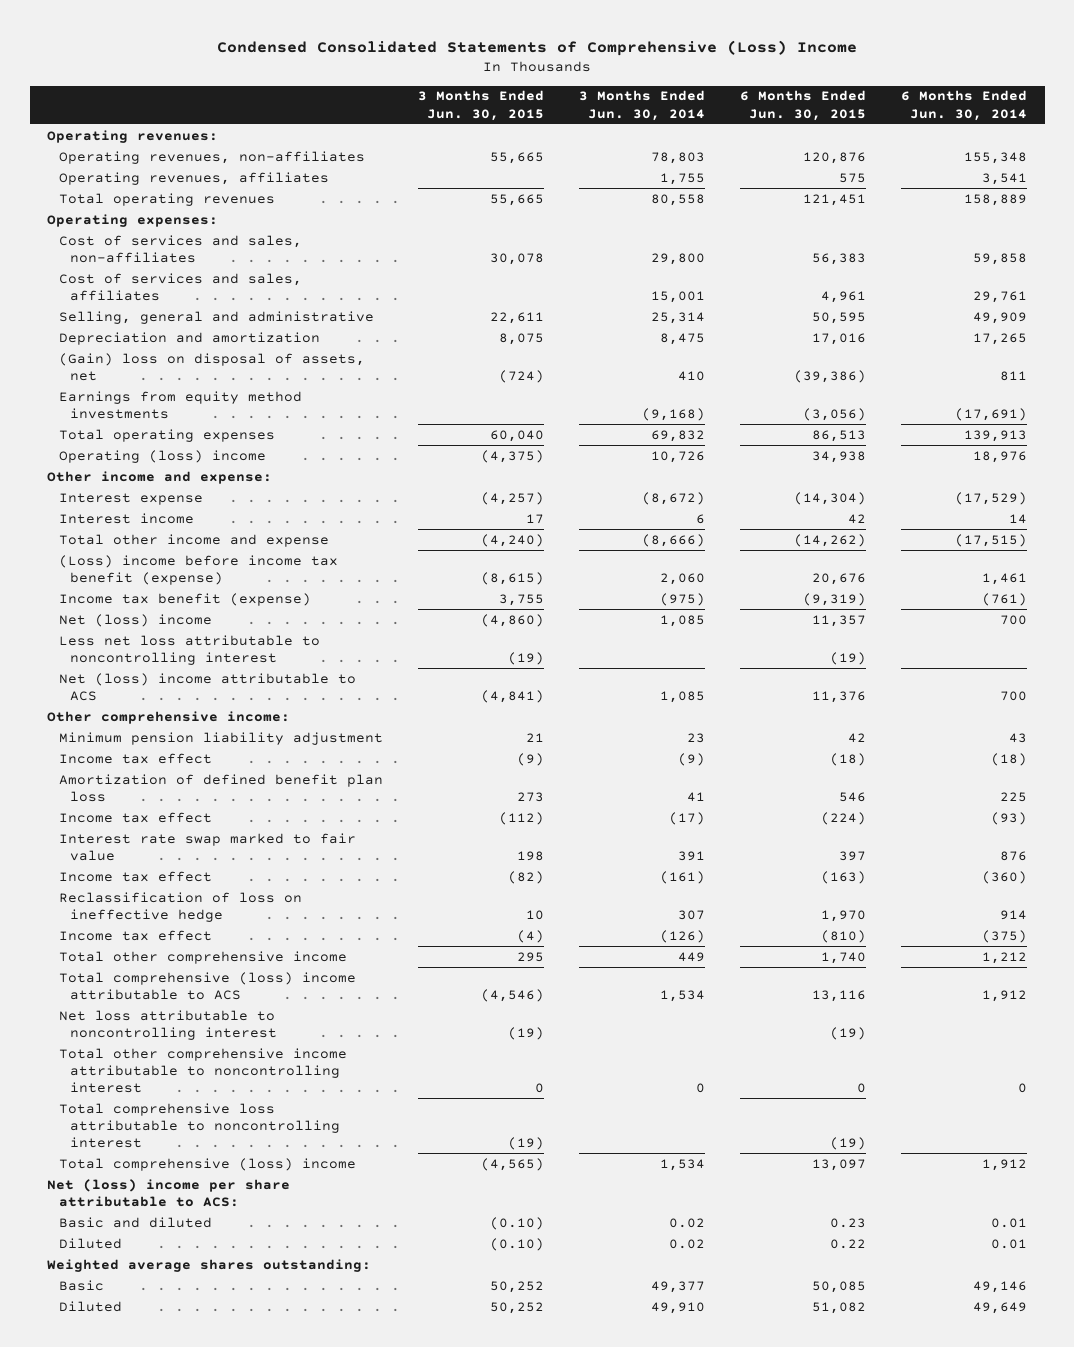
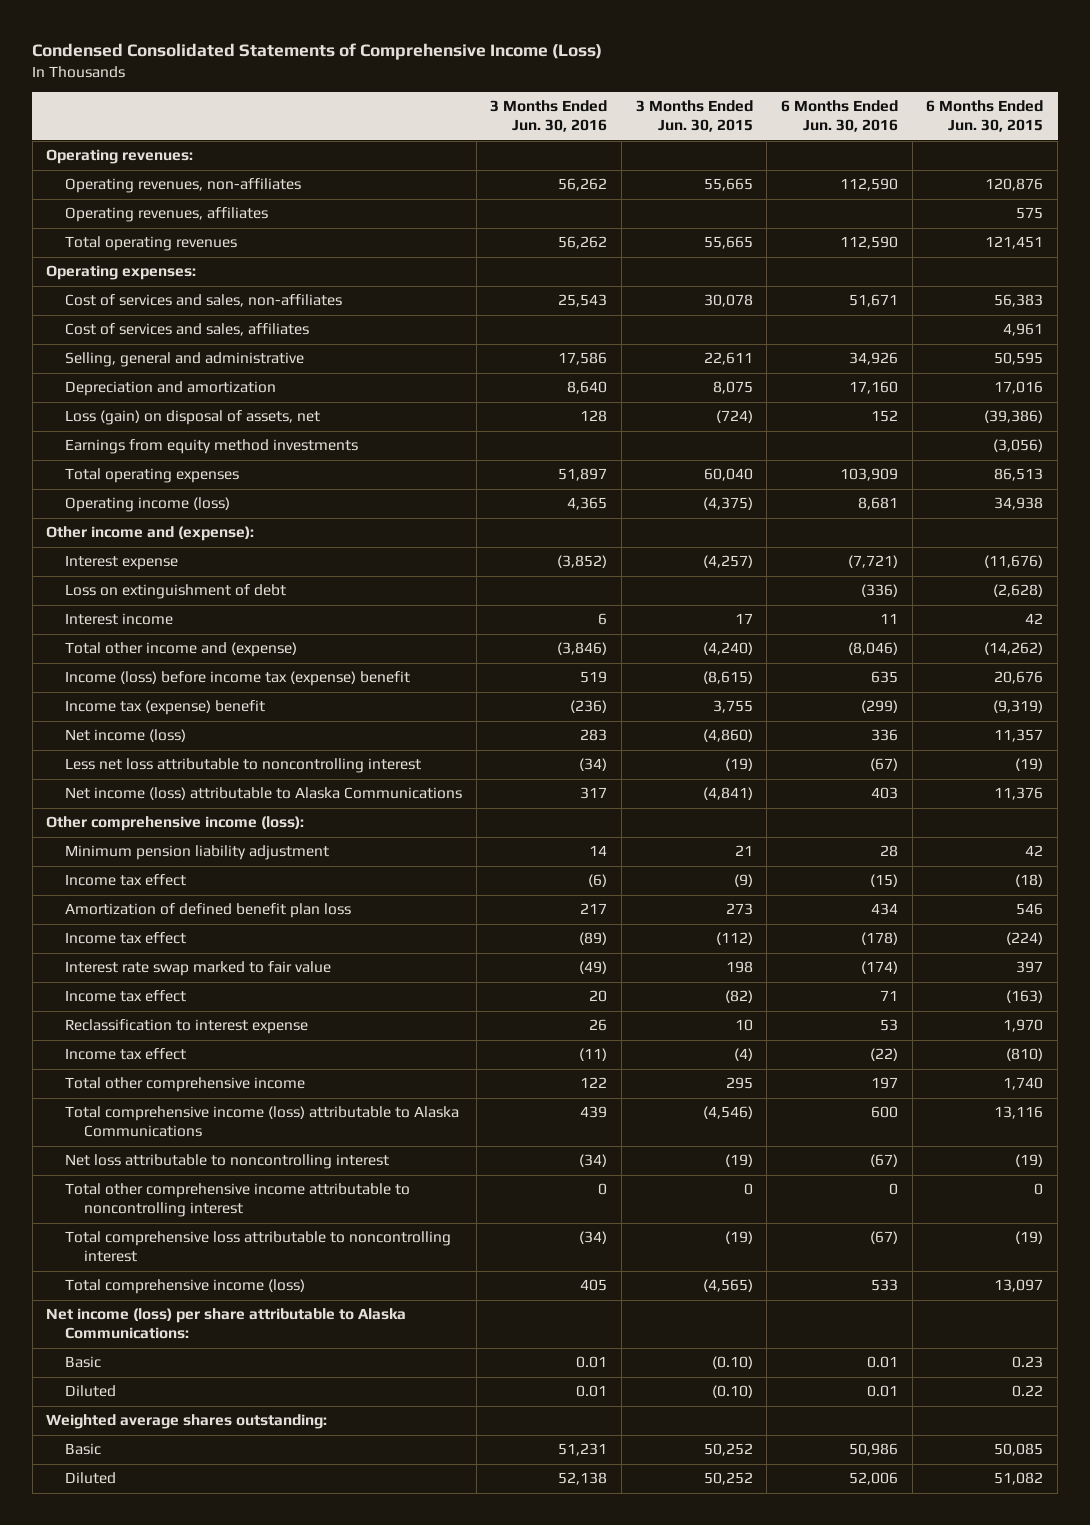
[217,39,858,56] Condensed Consolidated Statements of Comprehensive (Loss) Income -> [32,42,603,60] Condensed Consolidated Statements of Comprehensive Income (Loss)
[579,90,706,121] 3 Months Ended Jun. 30, 2014 -> none
[901,90,1028,121] 6 Months Ended Jun. 30, 2014 -> none
none -> [490,100,608,133] 3 Months Ended Jun. 30, 2016
none -> [781,100,899,133] 6 Months Ended Jun. 30, 2016
[58,352,365,381] (Gain) loss on disposal of assets, net -> [65,410,321,426] Loss (gain) on disposal of assets, net
[58,449,266,463] Operating (loss) income -> [65,497,231,513] Operating income (loss)
[47,470,273,484] Other income and expense: -> [46,526,255,542] Other income and (expense):
[794,491,867,505] (14,304) -> [984,555,1044,569] (11,676)
none -> [65,584,287,600] Loss on extinguishment of debt
[58,533,329,547] Total other income and expense -> [65,642,298,658] Total other income and (expense)
[58,554,338,585] (Loss) income before income tax benefit (expense) -> [65,671,411,687] Income (loss) before income tax (expense) benefit
[58,592,311,606] Income tax benefit (expense) -> [65,700,266,716] Income tax (expense) benefit
[58,613,212,627] Net (loss) income -> [65,729,187,743] Net income (loss)
[58,672,356,701] Net (loss) income attributable to ACS -> [65,787,463,801] Net income (loss) attributable to Alaska Communications
[47,710,291,724] Other comprehensive income: -> [46,816,305,832] Other comprehensive income (loss):
[58,891,302,922] Reclassification of loss on ineffective hedge -> [65,1019,309,1035] Reclassification to interest expense
[58,971,356,1000] Total comprehensive (loss) income attributable to ACS -> [65,1106,460,1138] Total comprehensive income (loss) attributable to Alaska Communications
[58,1157,356,1171] Total comprehensive (loss) income -> [65,1279,306,1295] Total comprehensive income (loss)
[47,1178,291,1207] Net (loss) income per share attributable to ACS: -> [46,1308,407,1340] Net income (loss) per share attributable to Alaska Communications:
[58,1216,212,1228] Basic and diluted -> [65,1356,102,1369] Basic

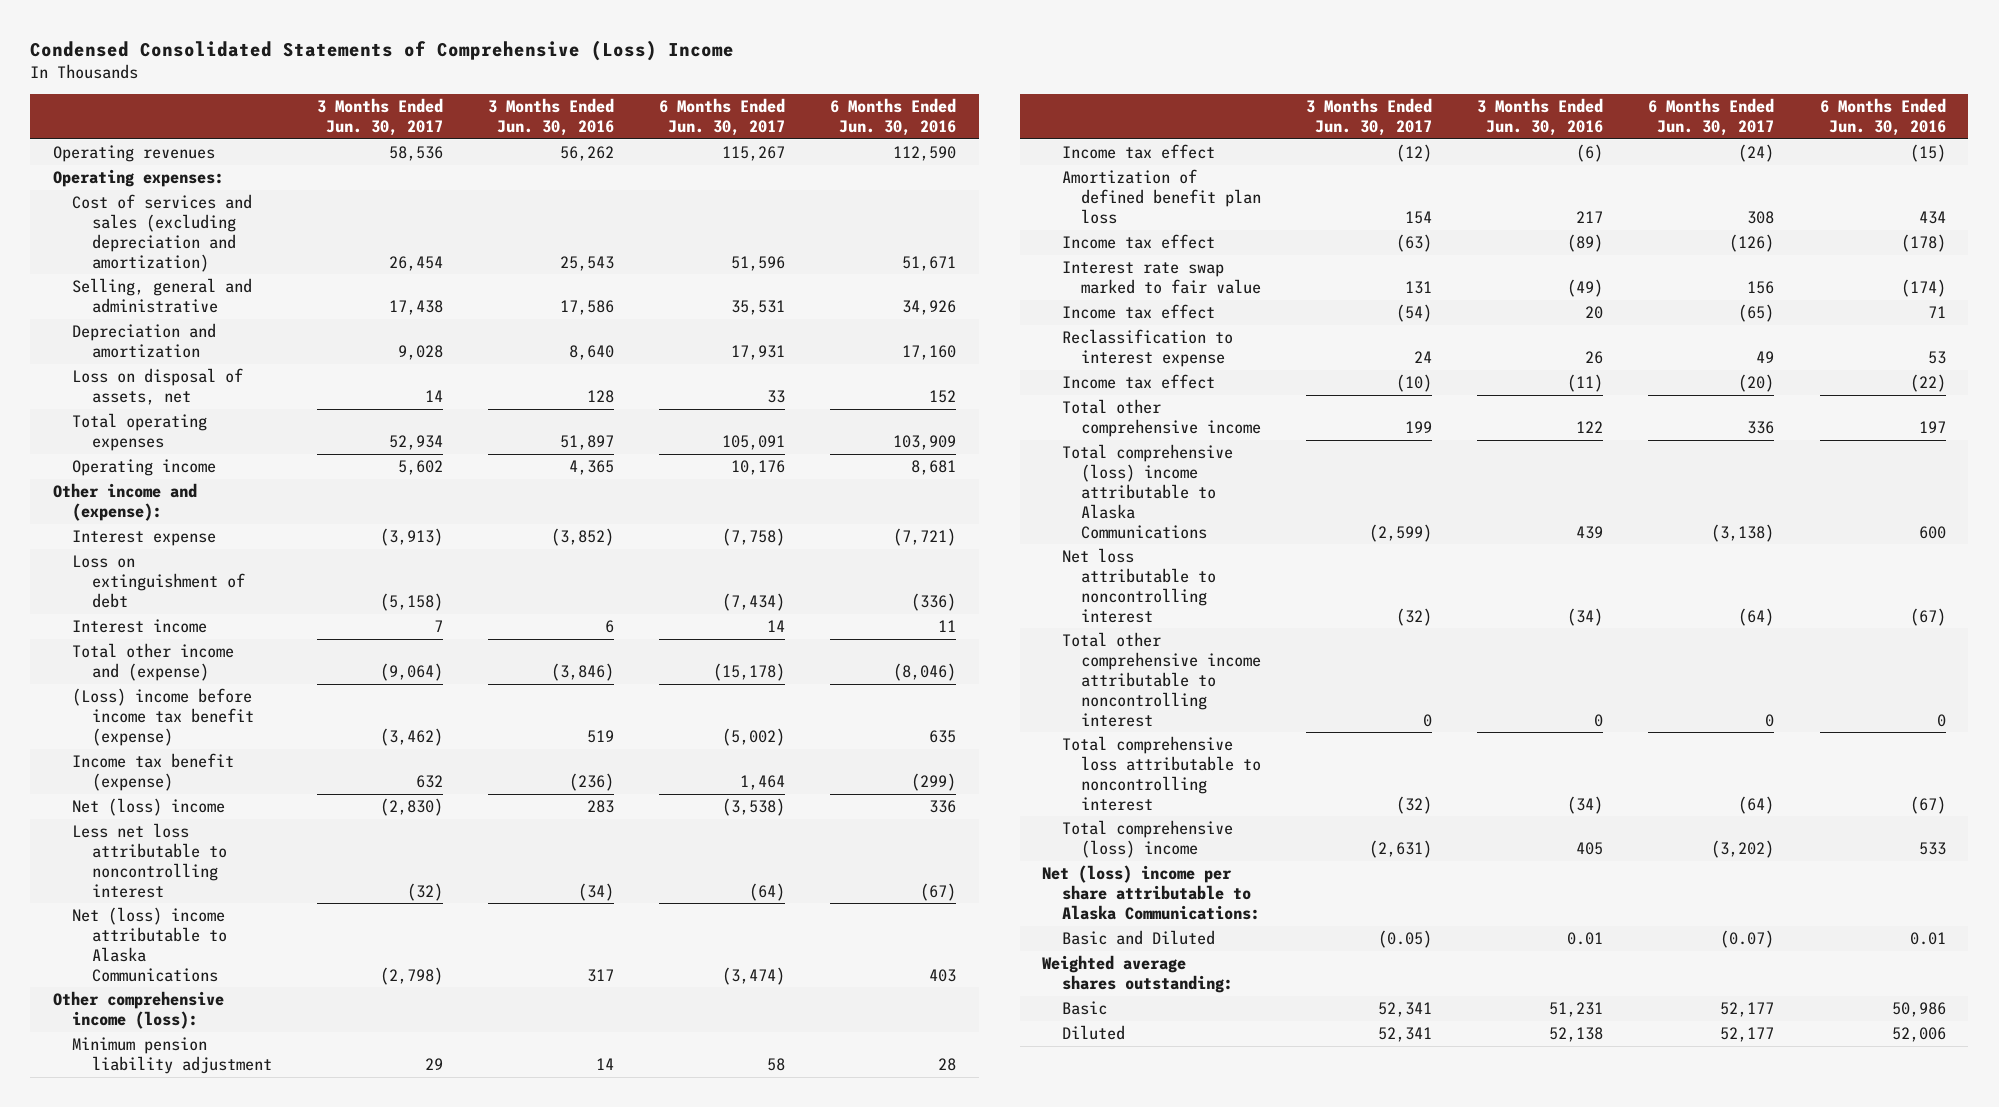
[32,42,603,60] Condensed Consolidated Statements of Comprehensive Income (Loss) -> [30,39,735,61] Condensed Consolidated Statements of Comprehensive (Loss) Income
[635,100,753,133] 3 Months Ended Jun. 30, 2015 -> none
[926,100,1044,133] 6 Months Ended Jun. 30, 2015 -> none
none -> [316,98,443,137] 3 Months Ended Jun. 30, 2017
none -> [659,98,786,137] 6 Months Ended Jun. 30, 2017
[46,149,194,165] Operating revenues: -> none
[65,178,302,194] Operating revenues, non-affiliates -> none
[65,207,269,223] Operating revenues, affiliates -> none
[65,236,238,252] Total operating revenues -> [53,145,216,163] Operating revenues
[65,323,310,337] Cost of services and sales, affiliates -> none
[65,294,343,308] Cost of services and sales, non-affiliates -> [72,194,253,272] Cost of services and sales (excluding depreciation and amortization)
[65,439,359,455] Earnings from equity method investments -> none
[65,410,321,426] Loss (gain) on disposal of assets, net -> [72,368,244,406] Loss on disposal of assets, net
[65,497,231,513] Operating income (loss) -> [72,459,217,477] Operating income
[65,671,411,687] Income (loss) before income tax (expense) benefit -> [72,688,254,746] (Loss) income before income tax benefit (expense)
[65,700,266,716] Income tax (expense) benefit -> [72,753,235,792] Income tax benefit (expense)
[65,729,187,743] Net income (loss) -> [72,798,226,817] Net (loss) income
[65,787,463,801] Net income (loss) attributable to Alaska Communications -> [72,907,227,982] Net (loss) income attributable to Alaska Communications
[65,1106,460,1138] Total comprehensive income (loss) attributable to Alaska Communications -> [1061,444,1233,539] Total comprehensive (loss) income attributable to Alaska Communications
[65,1356,102,1369] Basic -> none
[65,1385,117,1398] Diluted -> none
[65,1279,306,1295] Total comprehensive income (loss) -> [1061,820,1233,859] Total comprehensive (loss) income
[46,1308,407,1340] Net income (loss) per share attributable to Alaska Communications: -> [1042,865,1260,920] Net (loss) income per share attributable to Alaska Communications:
none -> [1061,930,1215,946] Basic and Diluted

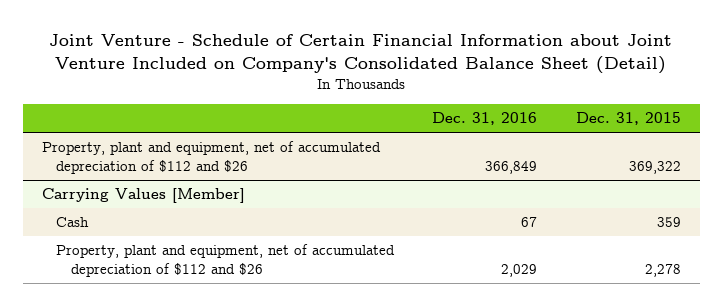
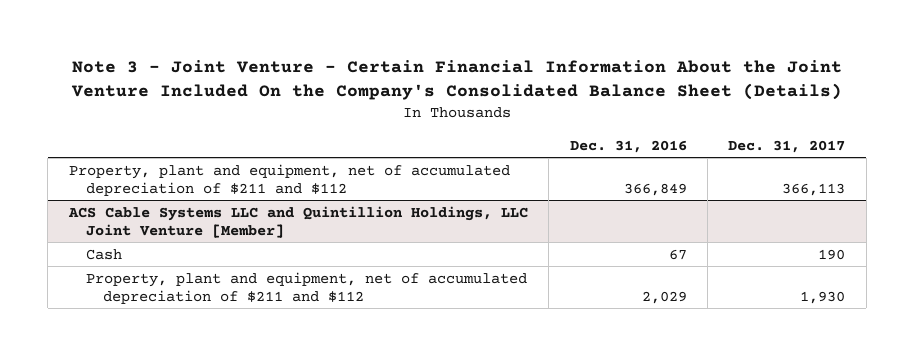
[49,33,673,74] Joint Venture - Schedule of Certain Financial Information about Joint Venture Included on Company's Consolidated Balance Sheet (Detail) -> [71,59,843,101] Note 3 - Joint Venture - Certain Financial Information About the Joint Venture Included On the Company's Consolidated Balance Sheet (Details)
[575,112,681,126] Dec. 31, 2015 -> none
none -> [728,139,846,153] Dec. 31, 2017
[41,188,245,204] Carrying Values [Member] -> none
[41,141,381,175] Property, plant and equipment, net of accumulated depreciation of $112 and $26 -> [68,163,510,196] Property, plant and equipment, net of accumulated depreciation of $211 and $112
none -> [67,205,528,238] ACS Cable Systems LLC and Quintillion Holdings, LLC Joint Venture [Member]
[56,244,396,278] Property, plant and equipment, net of accumulated depreciation of $112 and $26 -> [85,271,527,304] Property, plant and equipment, net of accumulated depreciation of $211 and $112

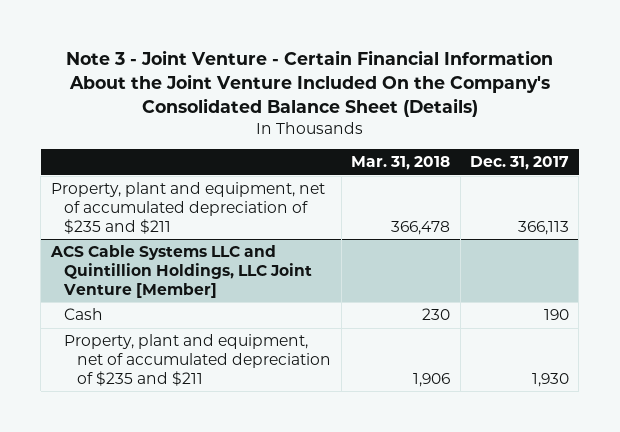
[569,139,687,153] Dec. 31, 2016 -> none
none -> [351,156,451,171] Mar. 31, 2018
[68,163,510,196] Property, plant and equipment, net of accumulated depreciation of $211 and $112 -> [50,182,325,234] Property, plant and equipment, net of accumulated depreciation of $235 and $211
[85,271,527,304] Property, plant and equipment, net of accumulated depreciation of $211 and $112 -> [64,334,332,386] Property, plant and equipment, net of accumulated depreciation of $235 and $211

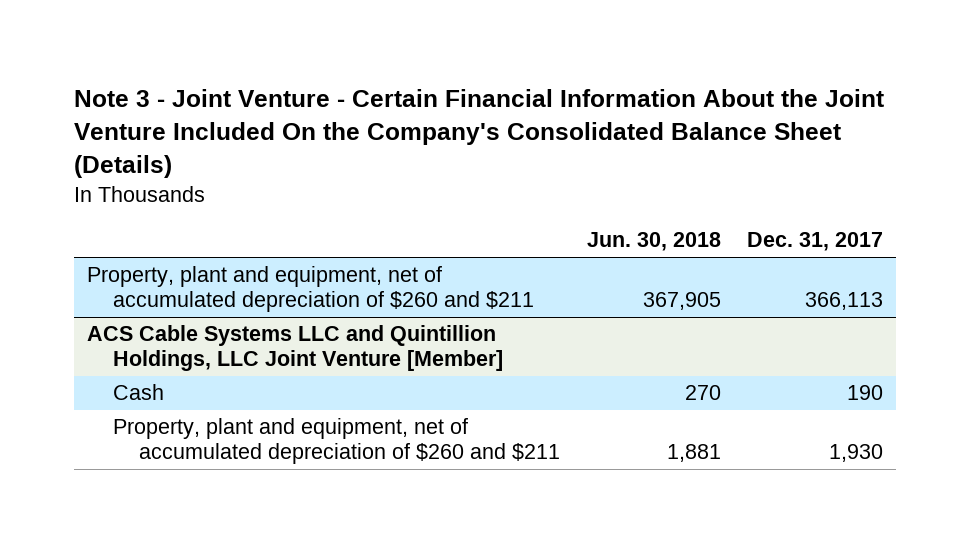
[351,156,451,171] Mar. 31, 2018 -> none
none -> [586,232,721,252] Jun. 30, 2018
[50,182,325,234] Property, plant and equipment, net of accumulated depreciation of $235 and $211 -> [87,266,535,313] Property, plant and equipment, net of accumulated depreciation of $260 and $211
[64,334,332,386] Property, plant and equipment, net of accumulated depreciation of $235 and $211 -> [113,418,561,465] Property, plant and equipment, net of accumulated depreciation of $260 and $211

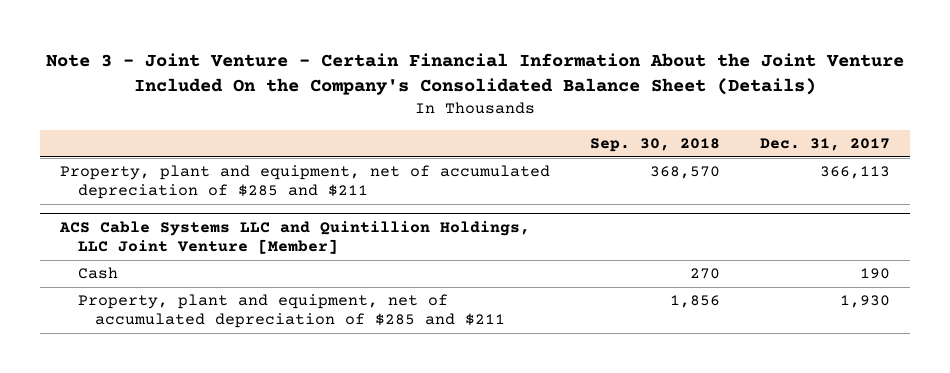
[586,232,721,252] Jun. 30, 2018 -> none
none -> [590,138,721,153] Sep. 30, 2018
[87,266,535,313] Property, plant and equipment, net of accumulated depreciation of $260 and $211 -> [60,165,551,200] Property, plant and equipment, net of accumulated depreciation of $285 and $211
[113,418,561,465] Property, plant and equipment, net of accumulated depreciation of $260 and $211 -> [77,294,506,329] Property, plant and equipment, net of accumulated depreciation of $285 and $211

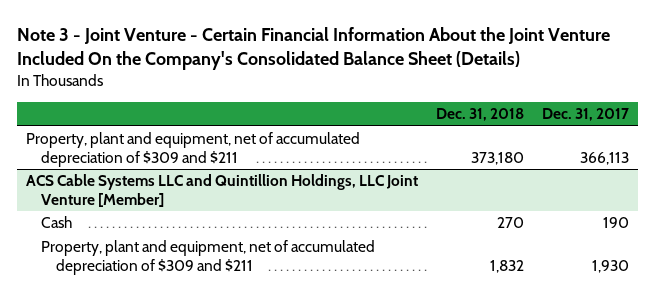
[590,138,721,153] Sep. 30, 2018 -> none
none -> [435,108,524,122] Dec. 31, 2018
[60,165,551,200] Property, plant and equipment, net of accumulated depreciation of $285 and $211 -> [25,132,360,167] Property, plant and equipment, net of accumulated depreciation of $309 and $211
[77,294,506,329] Property, plant and equipment, net of accumulated depreciation of $285 and $211 -> [41,240,376,275] Property, plant and equipment, net of accumulated depreciation of $309 and $211

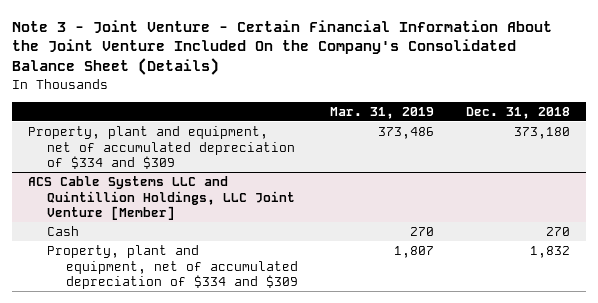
[541,108,629,122] Dec. 31, 2017 -> none
none -> [329,106,434,119] Mar. 31, 2019
[25,132,360,167] Property, plant and equipment, net of accumulated depreciation of $309 and $211 -> [27,126,295,169] Property, plant and equipment, net of accumulated depreciation of $334 and $309
[41,240,376,275] Property, plant and equipment, net of accumulated depreciation of $309 and $211 -> [46,245,298,289] Property, plant and equipment, net of accumulated depreciation of $334 and $309

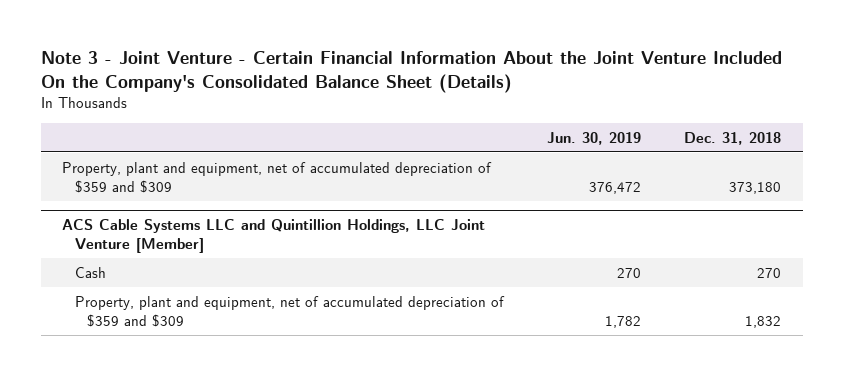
[329,106,434,119] Mar. 31, 2019 -> none
none -> [546,131,641,145] Jun. 30, 2019
[27,126,295,169] Property, plant and equipment, net of accumulated depreciation of $334 and $309 -> [62,161,493,193] Property, plant and equipment, net of accumulated depreciation of $359 and $309
[46,245,298,289] Property, plant and equipment, net of accumulated depreciation of $334 and $309 -> [74,295,505,327] Property, plant and equipment, net of accumulated depreciation of $359 and $309

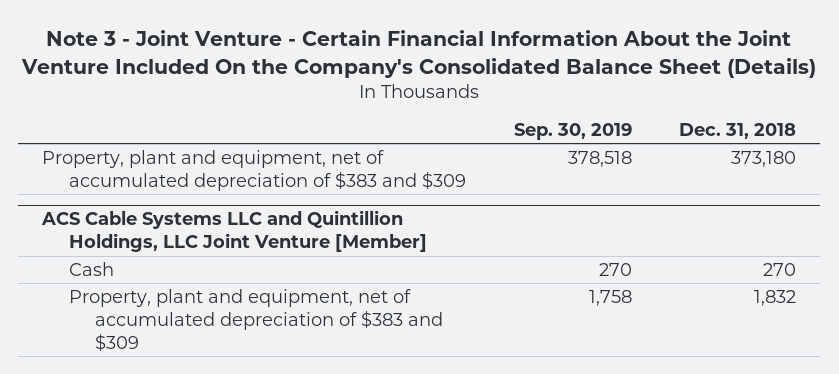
[546,131,641,145] Jun. 30, 2019 -> none
none -> [513,123,632,141] Sep. 30, 2019
[62,161,493,193] Property, plant and equipment, net of accumulated depreciation of $359 and $309 -> [42,150,466,191] Property, plant and equipment, net of accumulated depreciation of $383 and $309
[74,295,505,327] Property, plant and equipment, net of accumulated depreciation of $359 and $309 -> [68,289,444,351] Property, plant and equipment, net of accumulated depreciation of $383 and $309

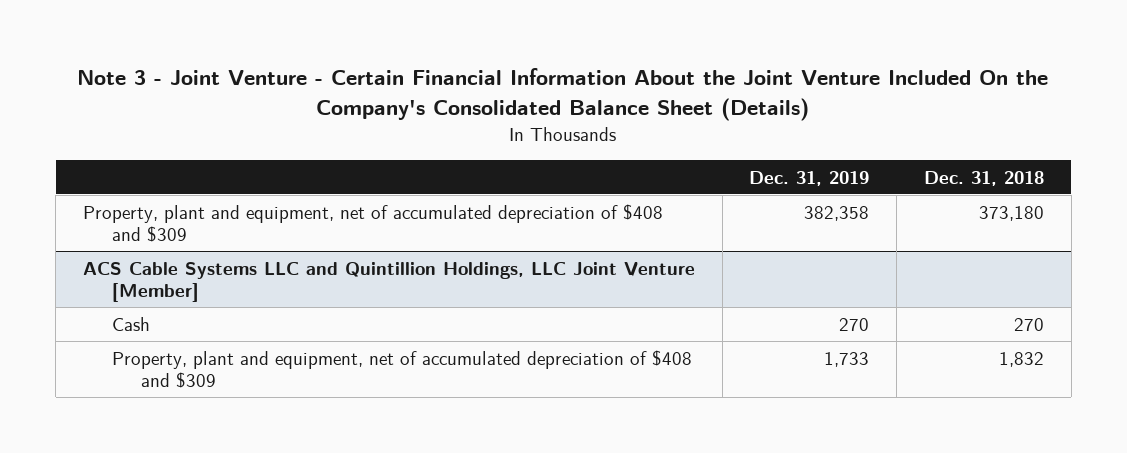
[513,123,632,141] Sep. 30, 2019 -> none
none -> [749,170,870,186] Dec. 31, 2019
[42,150,466,191] Property, plant and equipment, net of accumulated depreciation of $383 and $309 -> [82,203,663,243] Property, plant and equipment, net of accumulated depreciation of $408 and $309
[68,289,444,351] Property, plant and equipment, net of accumulated depreciation of $383 and $309 -> [111,349,692,389] Property, plant and equipment, net of accumulated depreciation of $408 and $309

